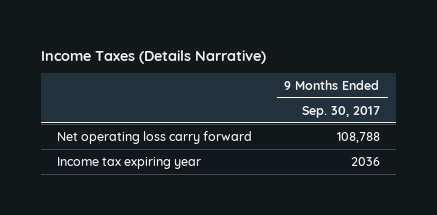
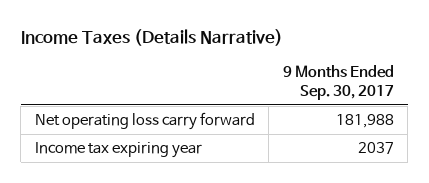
[336,131,380,143] 108,788 -> [335,114,394,129] 181,988
[350,156,380,166] 2036 -> [357,142,394,155] 2037

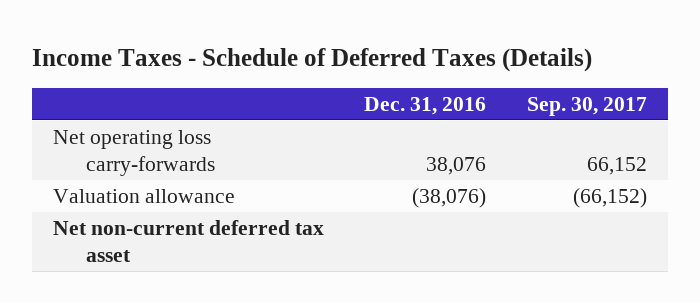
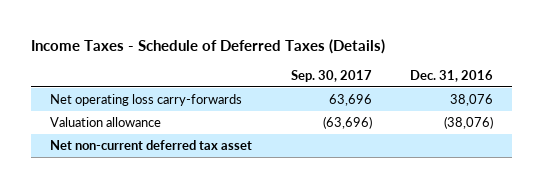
[587,156,648,175] 66,152 -> [328,94,372,107] 63,696
[573,188,648,209] (66,152) -> [322,116,372,130] (63,696)

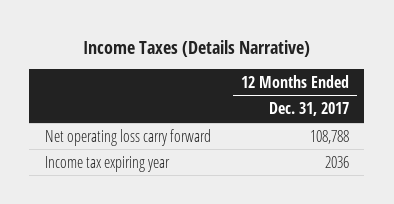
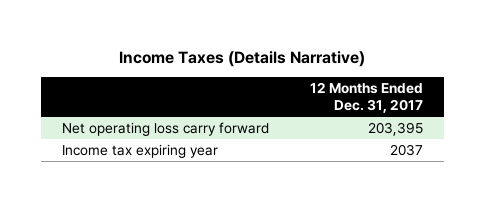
[310,129,350,144] 108,788 -> [367,122,423,137] 203,395
[325,155,350,168] 2036 -> [389,144,423,157] 2037

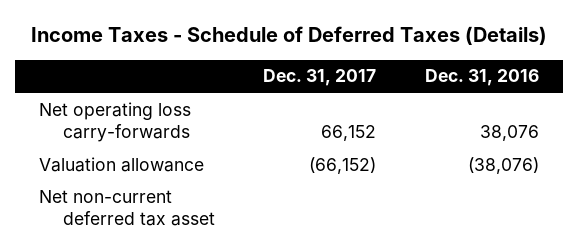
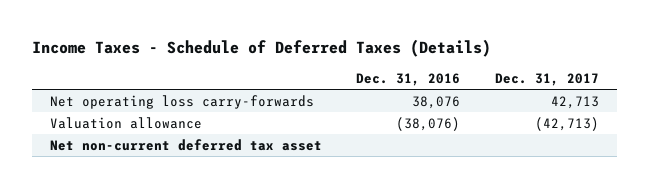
[321,125,377,142] 66,152 -> [551,95,600,109] 42,713
[309,156,377,174] (66,152) -> [535,116,600,131] (42,713)

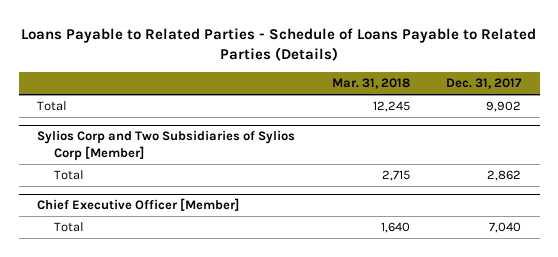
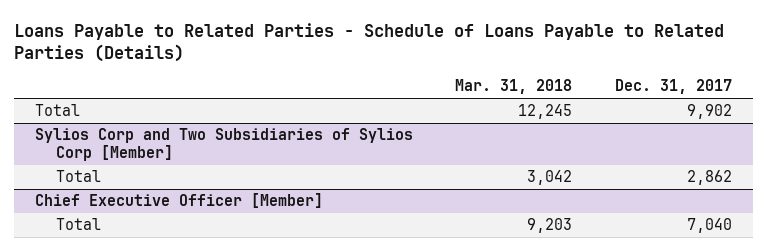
[381,170,410,182] 2,715 -> [527,170,573,186] 3,042
[380,222,410,234] 1,640 -> [527,218,573,234] 9,203

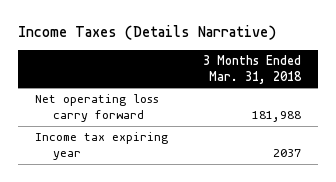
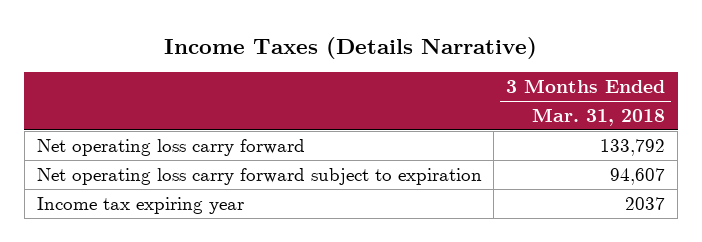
[251,111,301,123] 181,988 -> [600,138,666,156] 133,792
none -> [36,167,482,185] Net operating loss carry forward subject to expiration

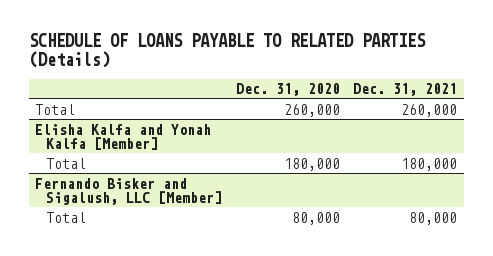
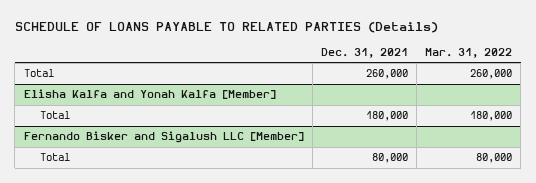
[235,83,340,97] Dec. 31, 2020 -> none
none -> [425,48,513,59] Mar. 31, 2022
[35,177,222,205] Fernando Bisker and Sigalush, LLC [Member] -> [23,131,304,144] Fernando Bisker and Sigalush LLC [Member]

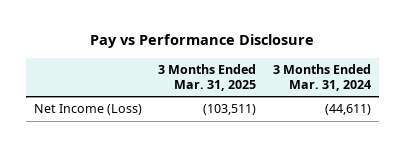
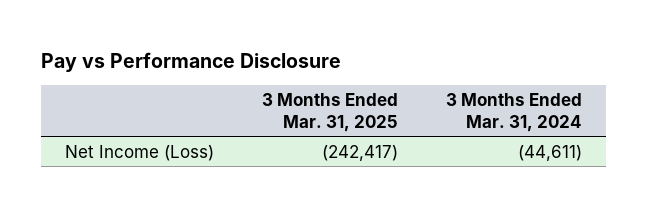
[203,104,257,116] (103,511) -> [322,144,399,161] (242,417)

